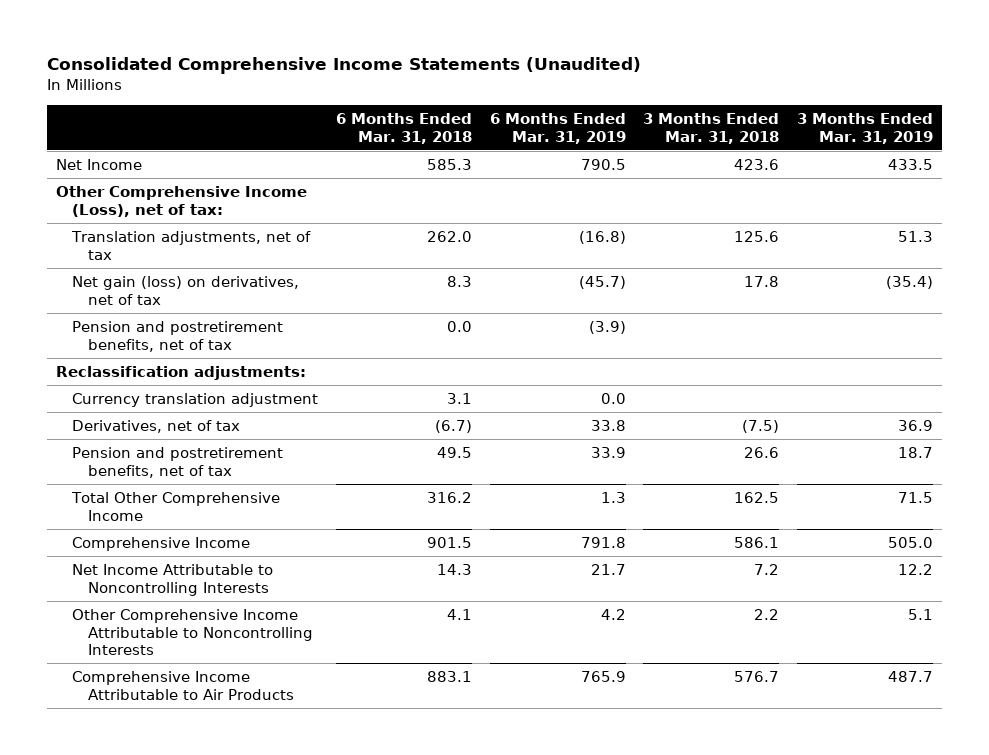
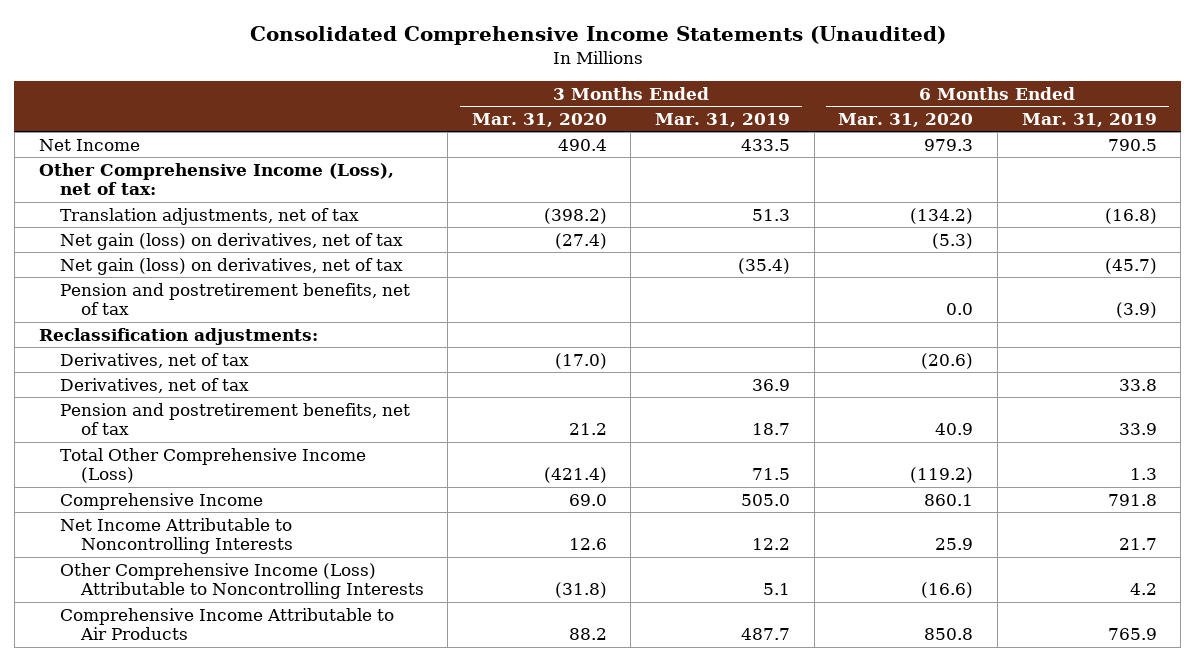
[335,112,472,144] 6 Months Ended Mar. 31, 2018 -> none
[643,112,780,144] 3 Months Ended Mar. 31, 2018 -> none
none -> [471,112,607,127] Mar. 31, 2020
none -> [838,112,974,127] Mar. 31, 2020
none -> [59,232,403,250] Net gain (loss) on derivatives, net of tax
[71,392,318,407] Currency translation adjustment -> none
none -> [59,352,249,368] Derivatives, net of tax
[70,491,280,521] Total Other Comprehensive Income -> [59,447,366,484] Total Other Comprehensive Income (Loss)
[71,608,313,656] Other Comprehensive Income Attributable to Noncontrolling Interests -> [59,562,424,600] Other Comprehensive Income (Loss) Attributable to Noncontrolling Interests

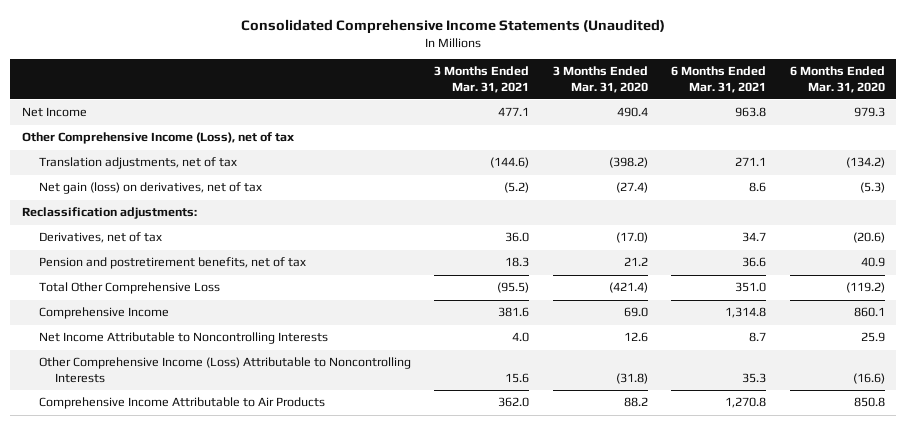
[655,112,791,127] Mar. 31, 2019 -> none
[1021,112,1157,127] Mar. 31, 2019 -> none
none -> [434,66,530,93] 3 Months Ended Mar. 31, 2021
none -> [671,66,767,93] 6 Months Ended Mar. 31, 2021
[38,162,394,196] Other Comprehensive Income (Loss), net of tax: -> [22,132,295,145] Other Comprehensive Income (Loss), net of tax
[59,257,403,275] Net gain (loss) on derivatives, net of tax -> none
[59,282,410,316] Pension and postretirement benefits, net of tax -> none
[59,377,249,393] Derivatives, net of tax -> none
[59,447,366,484] Total Other Comprehensive Income (Loss) -> [38,282,220,295] Total Other Comprehensive Loss

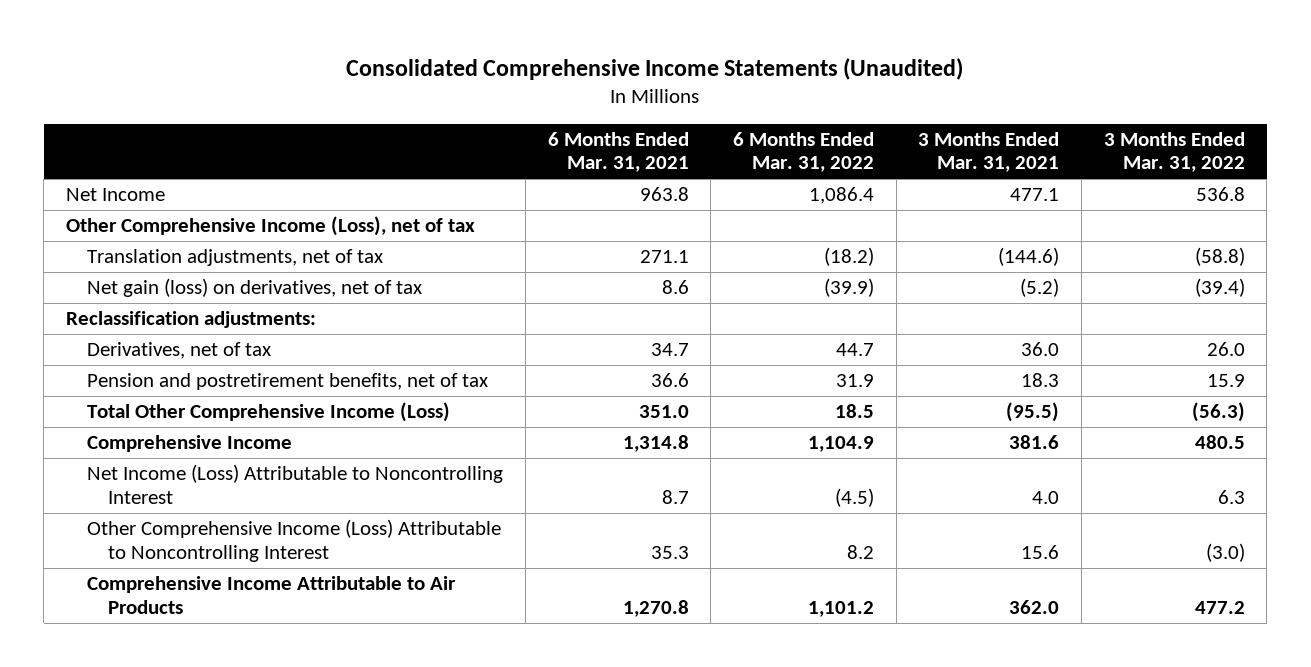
[552,66,648,93] 3 Months Ended Mar. 31, 2020 -> none
[789,66,885,93] 6 Months Ended Mar. 31, 2020 -> none
none -> [732,131,874,173] 6 Months Ended Mar. 31, 2022
none -> [1103,131,1245,173] 3 Months Ended Mar. 31, 2022
[38,282,220,295] Total Other Comprehensive Loss -> [87,402,451,423] Total Other Comprehensive Income (Loss)
[38,332,328,345] Net Income Attributable to Noncontrolling Interests -> [87,464,504,504] Net Income (Loss) Attributable to Noncontrolling Interest
[38,357,411,383] Other Comprehensive Income (Loss) Attributable to Noncontrolling Interests -> [87,519,502,562] Other Comprehensive Income (Loss) Attributable to Noncontrolling Interest

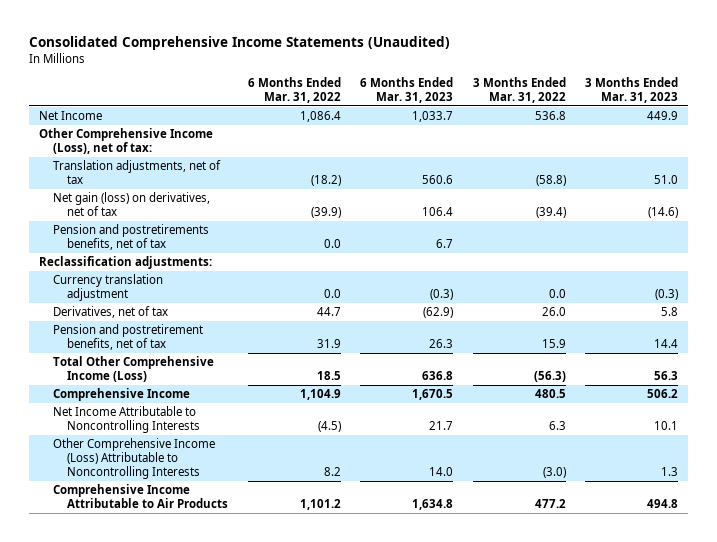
[547,131,689,173] 6 Months Ended Mar. 31, 2021 -> none
[918,131,1060,173] 3 Months Ended Mar. 31, 2021 -> none
none -> [360,77,454,104] 6 Months Ended Mar. 31, 2023
none -> [585,77,679,104] 3 Months Ended Mar. 31, 2023
[65,216,475,237] Other Comprehensive Income (Loss), net of tax -> [38,128,213,154] Other Comprehensive Income (Loss), net of tax:
none -> [52,224,209,250] Pension and postretirements benefits, net of tax
none -> [52,274,163,301] Currency translation adjustment
[87,464,504,504] Net Income (Loss) Attributable to Noncontrolling Interest -> [52,406,201,433] Net Income Attributable to Noncontrolling Interests
[87,519,502,562] Other Comprehensive Income (Loss) Attributable to Noncontrolling Interest -> [52,438,215,479] Other Comprehensive Income (Loss) Attributable to Noncontrolling Interests

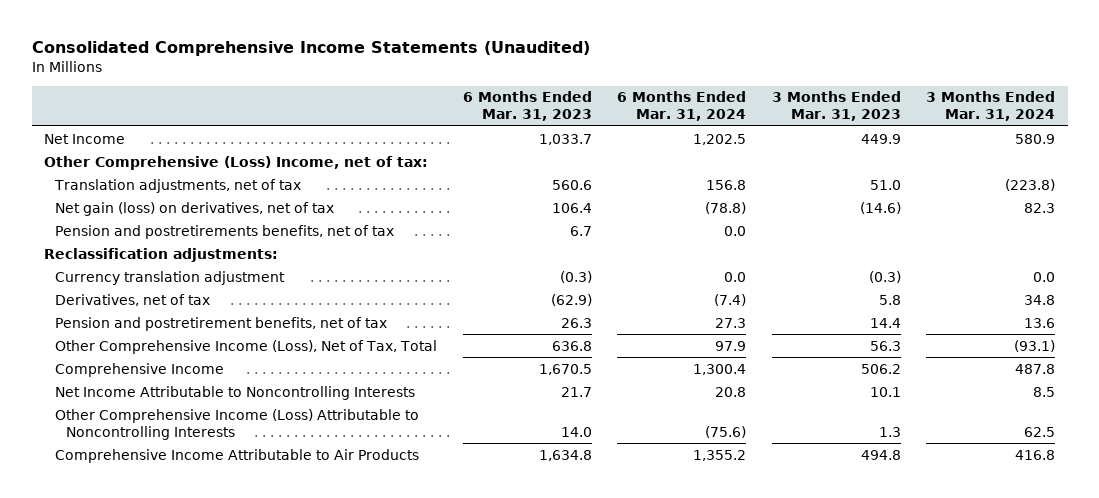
[247,77,341,104] 6 Months Ended Mar. 31, 2022 -> none
[472,77,566,104] 3 Months Ended Mar. 31, 2022 -> none
none -> [617,91,747,122] 6 Months Ended Mar. 31, 2024
none -> [926,91,1056,122] 3 Months Ended Mar. 31, 2024
[38,128,213,154] Other Comprehensive Income (Loss), net of tax: -> [44,155,429,170] Other Comprehensive (Loss) Income, net of tax:
[52,356,214,382] Total Other Comprehensive Income (Loss) -> [55,339,438,354] Other Comprehensive Income (Loss), Net of Tax, Total

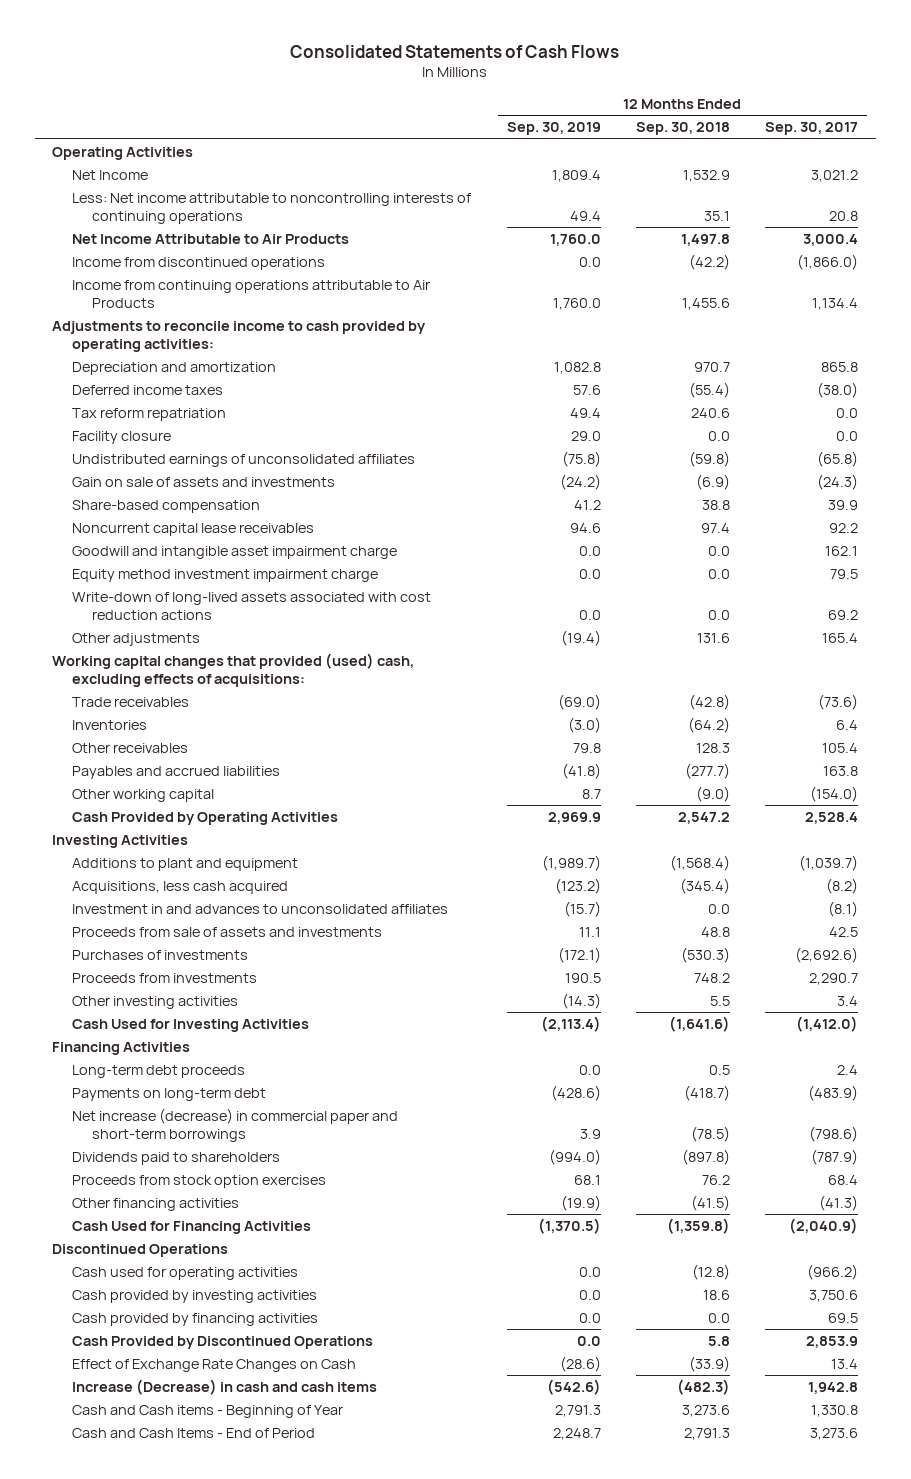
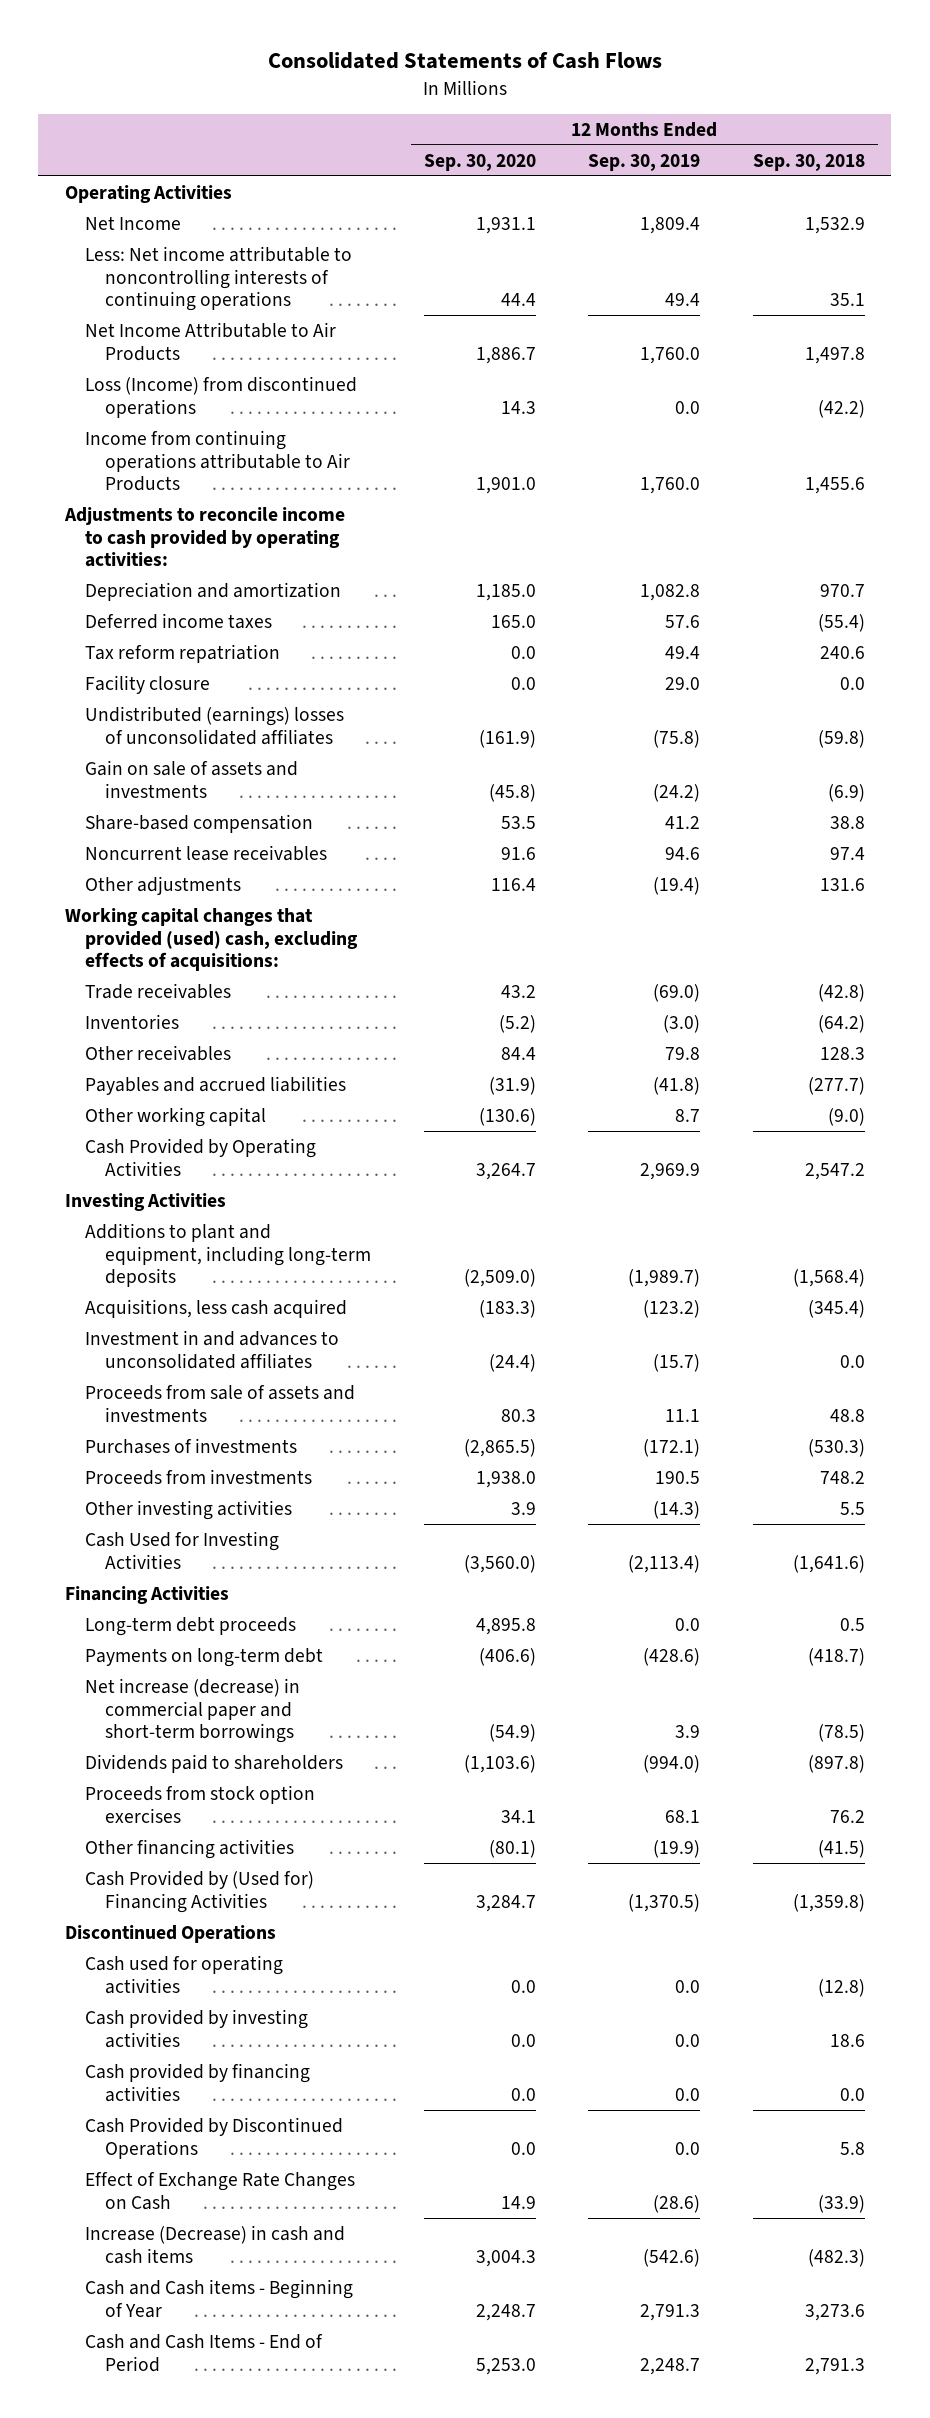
[765,122,859,136] Sep. 30, 2017 -> none
none -> [423,153,536,171] Sep. 30, 2020
[72,257,326,271] Income from discontinued operations -> [84,375,357,418] Loss (Income) from discontinued operations
[72,454,416,468] Undistributed earnings of unconsolidated affiliates -> [84,705,344,745] Undistributed (earnings) losses of unconsolidated affiliates
[72,546,398,560] Goodwill and intangible asset impairment charge -> none
[72,569,379,583] Equity method investment impairment charge -> none
[72,592,432,620] Write-down of long-lived assets associated with cost reduction actions -> none
[72,523,315,537] Noncurrent capital lease receivables -> [84,844,327,861] Noncurrent lease receivables
[72,858,299,872] Additions to plant and equipment -> [84,1222,372,1288] Additions to plant and equipment, including long-term deposits
[72,1221,312,1235] Cash Used for Financing Activities -> [84,1869,314,1913] Cash Provided by (Used for) Financing Activities

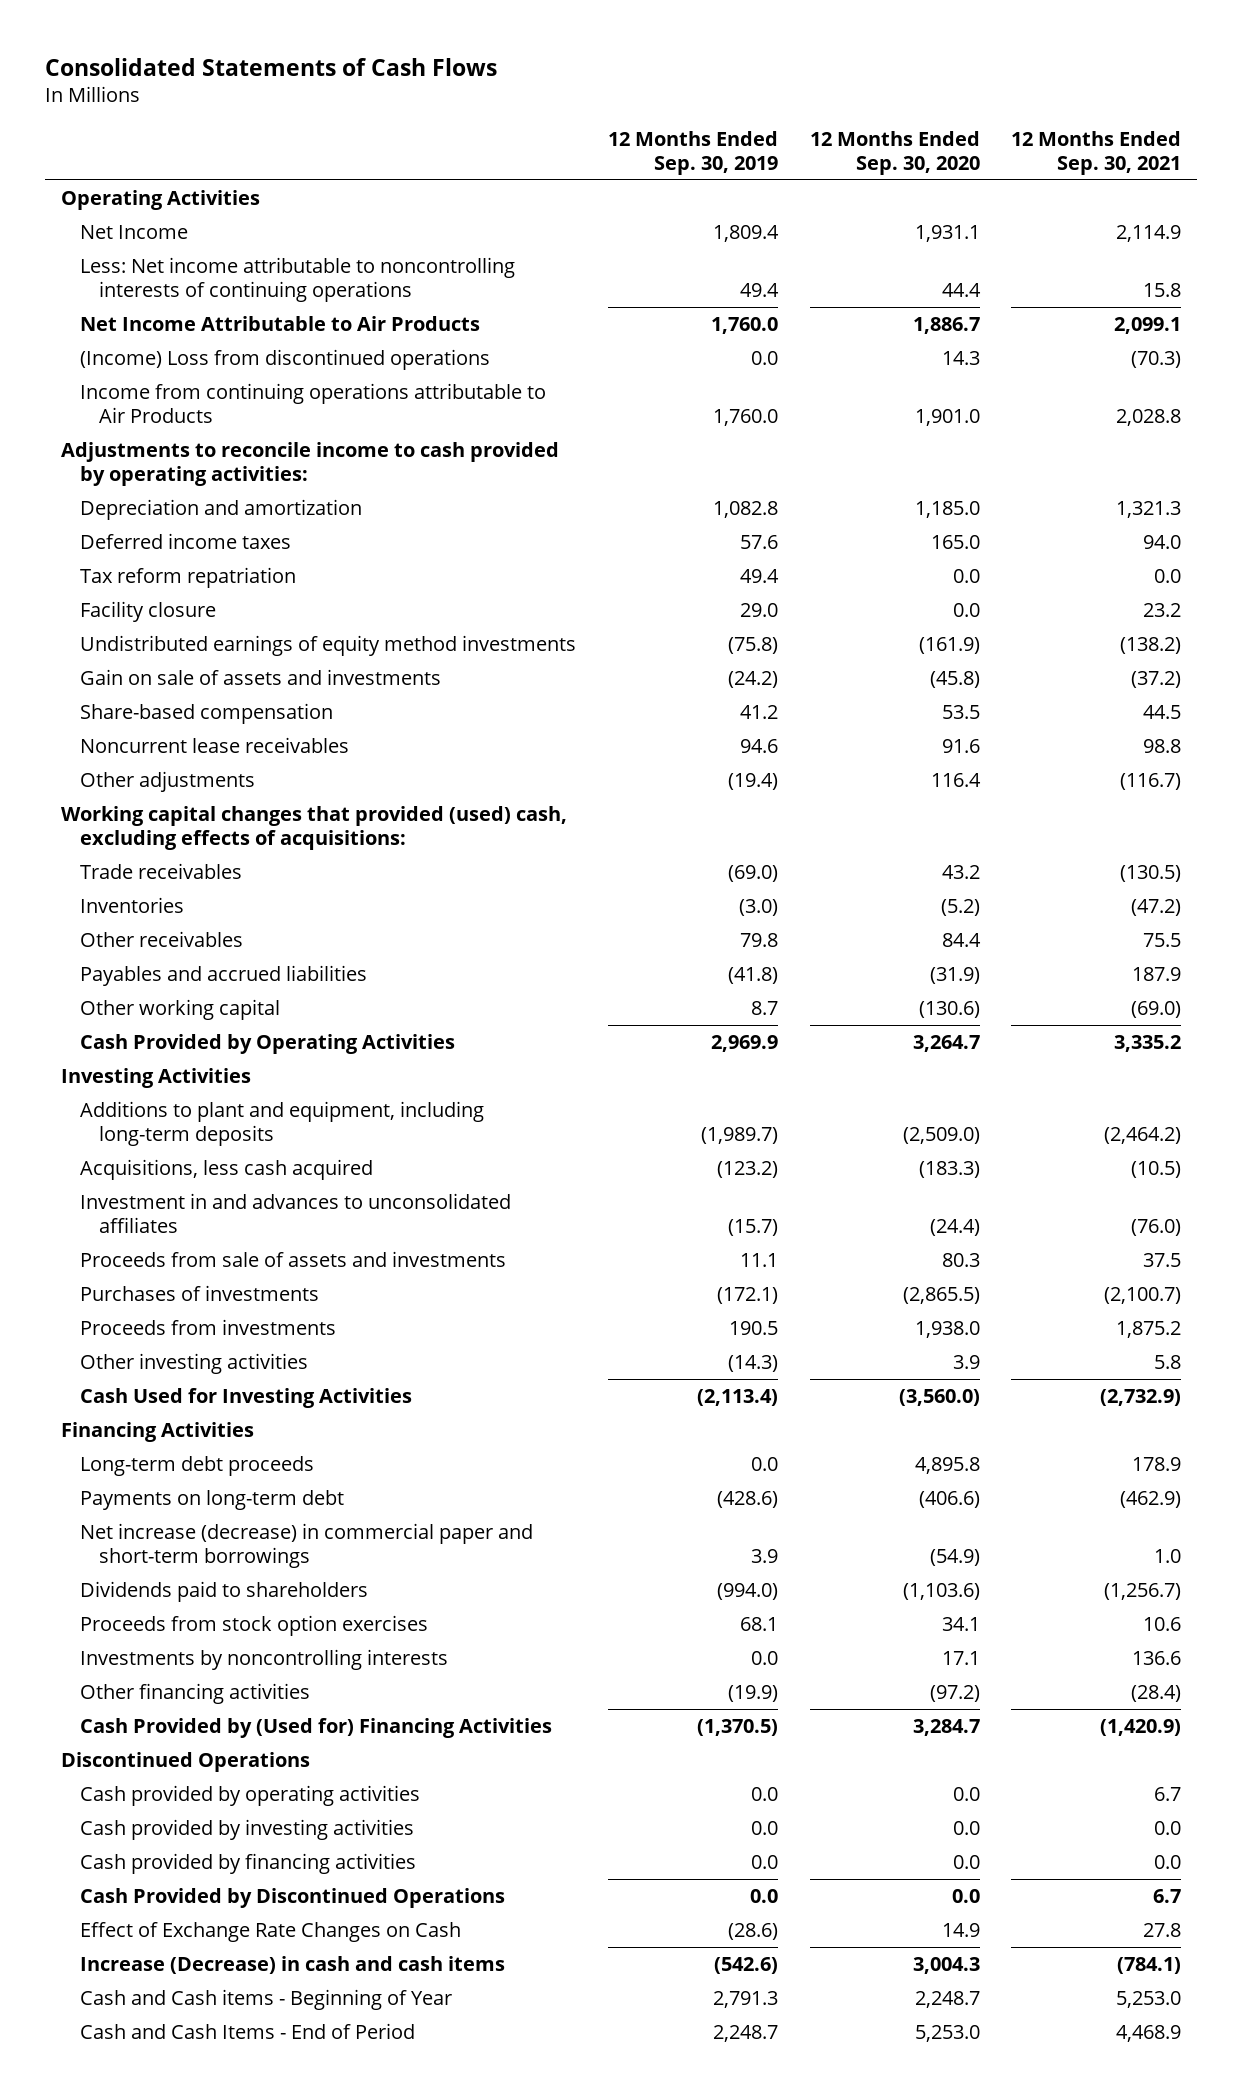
[753,153,866,171] Sep. 30, 2018 -> none
none -> [1011,130,1182,175] 12 Months Ended Sep. 30, 2021
[84,375,357,418] Loss (Income) from discontinued operations -> [80,348,491,370] (Income) Loss from discontinued operations
[84,705,344,745] Undistributed (earnings) losses of unconsolidated affiliates -> [80,634,577,656] Undistributed earnings of equity method investments
none -> [80,1648,449,1670] Investments by noncontrolling interests
[488,1839,536,1858] (80.1) -> [929,1684,980,1702] (97.2)
[84,1954,283,1994] Cash used for operating activities -> [80,1784,421,1806] Cash provided by operating activities

